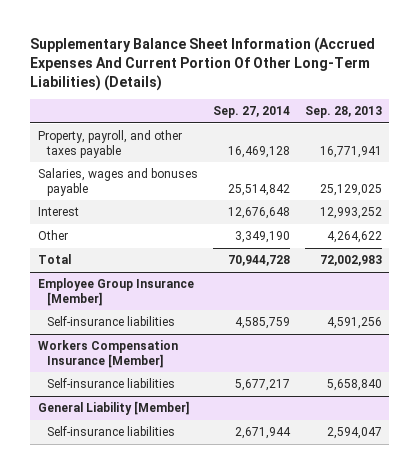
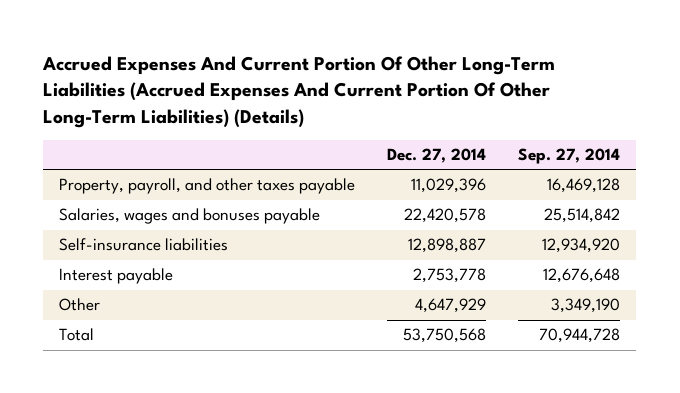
[30,37,376,91] Supplementary Balance Sheet Information (Accrued Expenses And Current Portion Of Other Long-Term Liabilities) (Details) -> [42,55,556,128] Accrued Expenses And Current Portion Of Other Long-Term Liabilities (Accrued Expenses And Current Portion Of Other Long-Term Liabilities) (Details)
[304,106,382,119] Sep. 28, 2013 -> none
none -> [387,147,487,163] Dec. 27, 2014
none -> [59,238,229,252] Self-insurance liabilities
[37,207,79,217] Interest -> [59,268,174,285] Interest payable
[37,278,194,306] Employee Group Insurance [Member] -> none
[46,316,175,327] Self-insurance liabilities -> none
[37,340,178,368] Workers Compensation Insurance [Member] -> none
[46,378,175,389] Self-insurance liabilities -> none
[37,401,189,416] General Liability [Member] -> none
[46,426,175,437] Self-insurance liabilities -> none

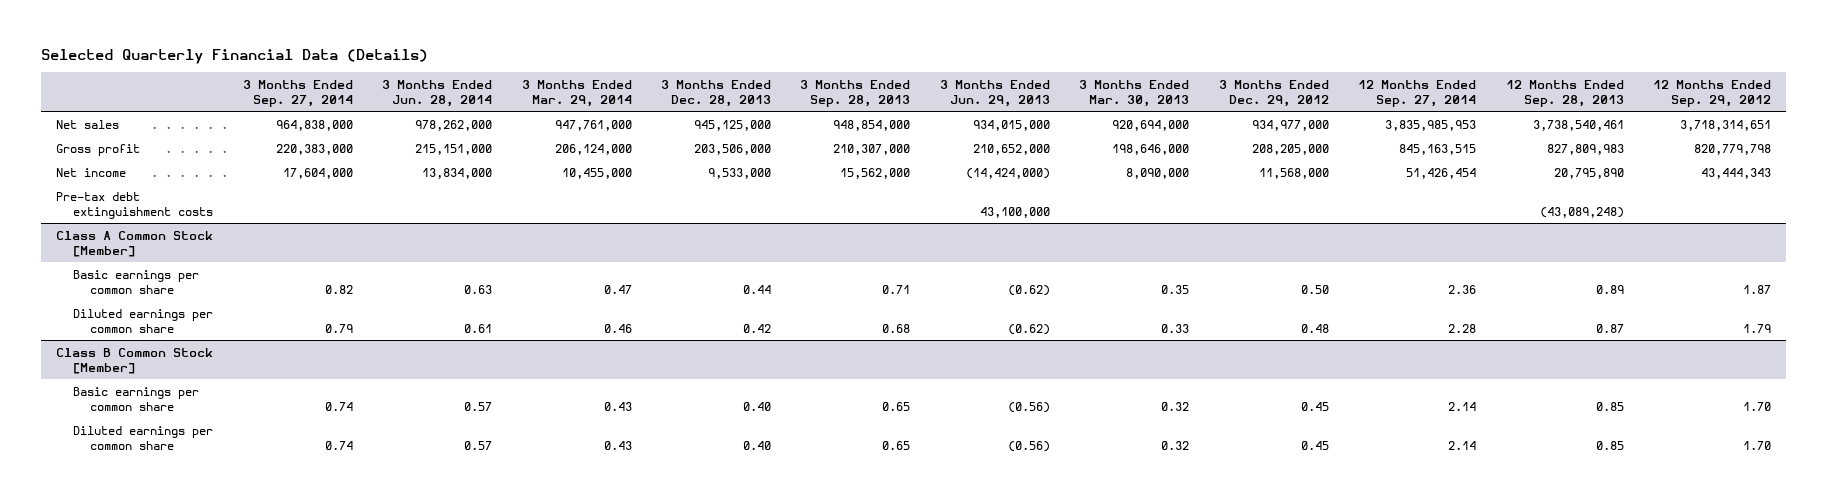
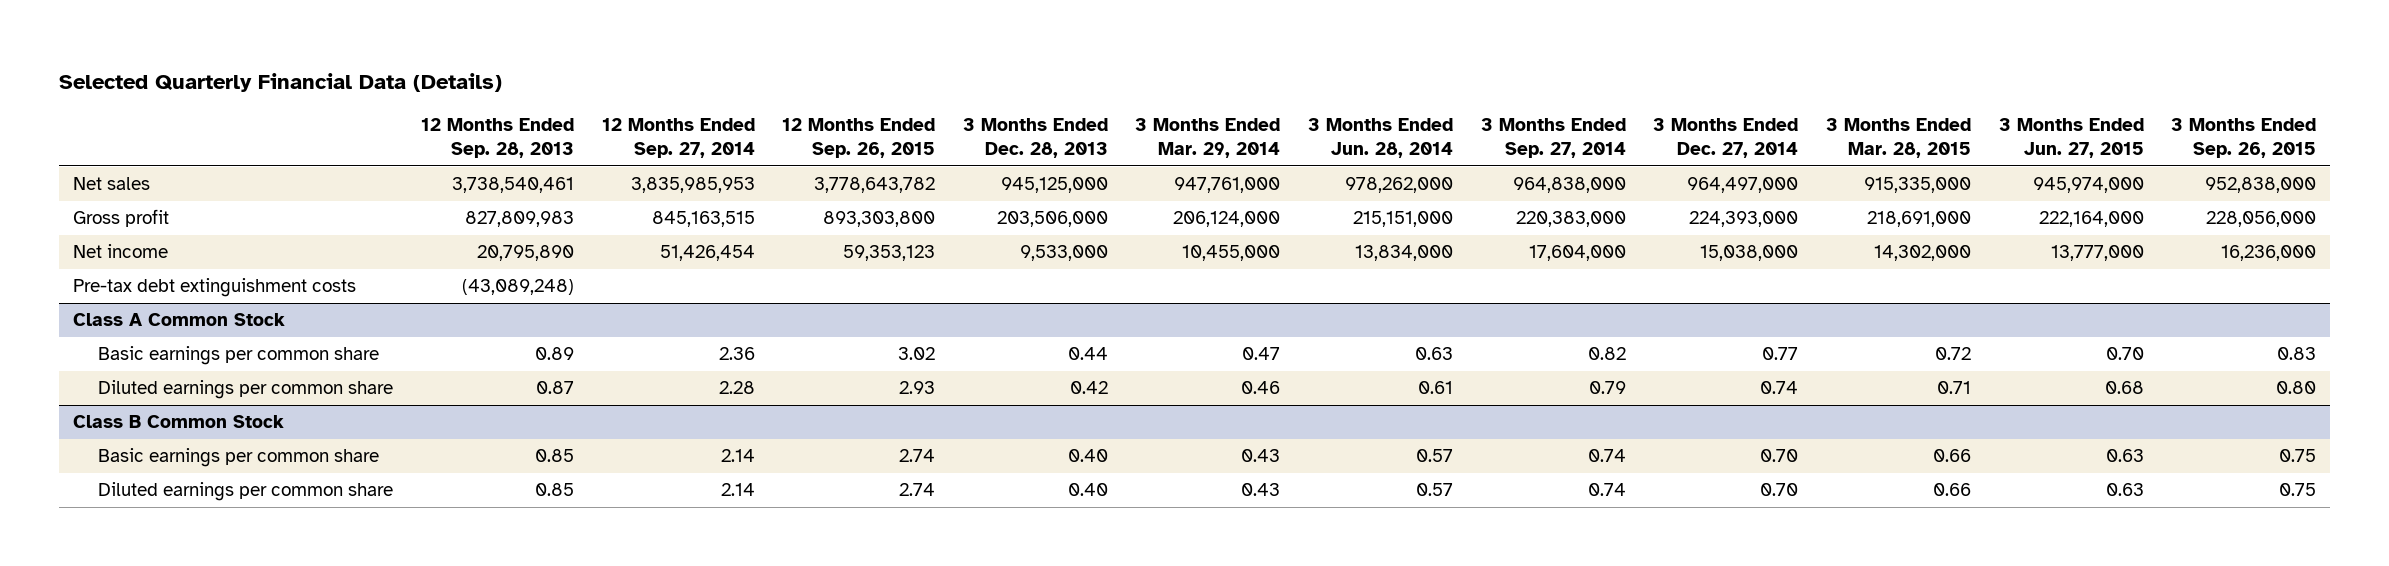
[800,79,911,108] 3 Months Ended Sep. 28, 2013 -> none
[939,79,1050,108] 3 Months Ended Jun. 29, 2013 -> none
[1079,79,1190,108] 3 Months Ended Mar. 30, 2013 -> none
[1218,79,1329,108] 3 Months Ended Dec. 29, 2012 -> none
[1653,79,1772,108] 12 Months Ended Sep. 29, 2012 -> none
none -> [782,118,936,159] 12 Months Ended Sep. 26, 2015
none -> [1653,118,1799,159] 3 Months Ended Dec. 27, 2014
none -> [1825,118,1971,159] 3 Months Ended Mar. 28, 2015
none -> [1998,118,2144,159] 3 Months Ended Jun. 27, 2015
none -> [2171,118,2317,159] 3 Months Ended Sep. 26, 2015
[56,230,214,257] Class A Common Stock [Member] -> [73,313,286,327] Class A Common Stock
[56,347,214,374] Class B Common Stock [Member] -> [73,415,285,429] Class B Common Stock

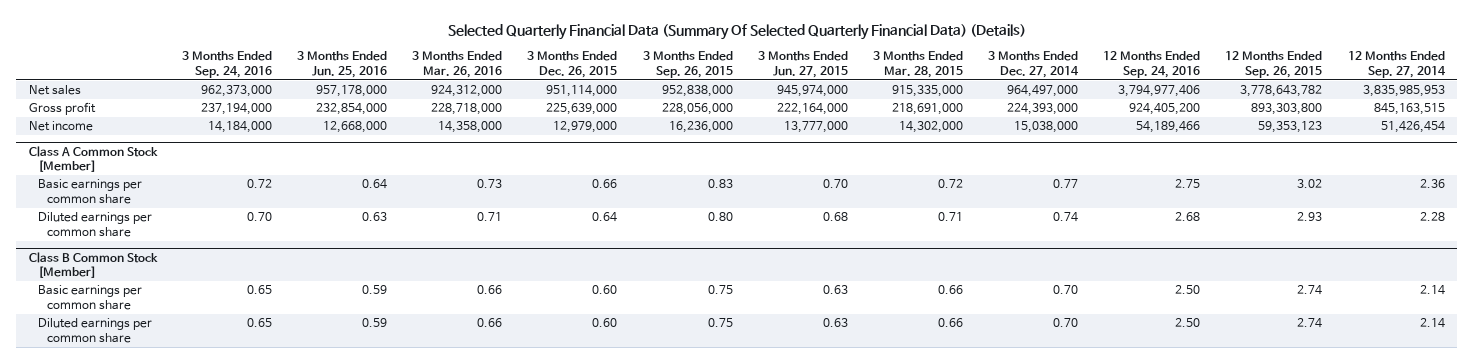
[59,72,503,92] Selected Quarterly Financial Data (Details) -> [447,23,1026,40] Selected Quarterly Financial Data (Summary Of Selected Quarterly Financial Data) (Details)
[420,118,574,159] 12 Months Ended Sep. 28, 2013 -> none
[962,118,1108,159] 3 Months Ended Dec. 28, 2013 -> none
[1135,118,1281,159] 3 Months Ended Mar. 29, 2014 -> none
[1308,118,1454,159] 3 Months Ended Jun. 28, 2014 -> none
[1480,118,1626,159] 3 Months Ended Sep. 27, 2014 -> none
none -> [182,51,273,78] 3 Months Ended Sep. 24, 2016
none -> [297,51,388,78] 3 Months Ended Jun. 25, 2016
none -> [412,51,503,78] 3 Months Ended Mar. 26, 2016
none -> [527,51,618,78] 3 Months Ended Dec. 26, 2015
none -> [1103,51,1201,78] 12 Months Ended Sep. 24, 2016
[73,278,357,298] Pre-tax debt extinguishment costs -> none
[73,313,286,327] Class A Common Stock -> [28,145,158,173] Class A Common Stock [Member]
[73,415,285,429] Class B Common Stock -> [28,251,158,279] Class B Common Stock [Member]

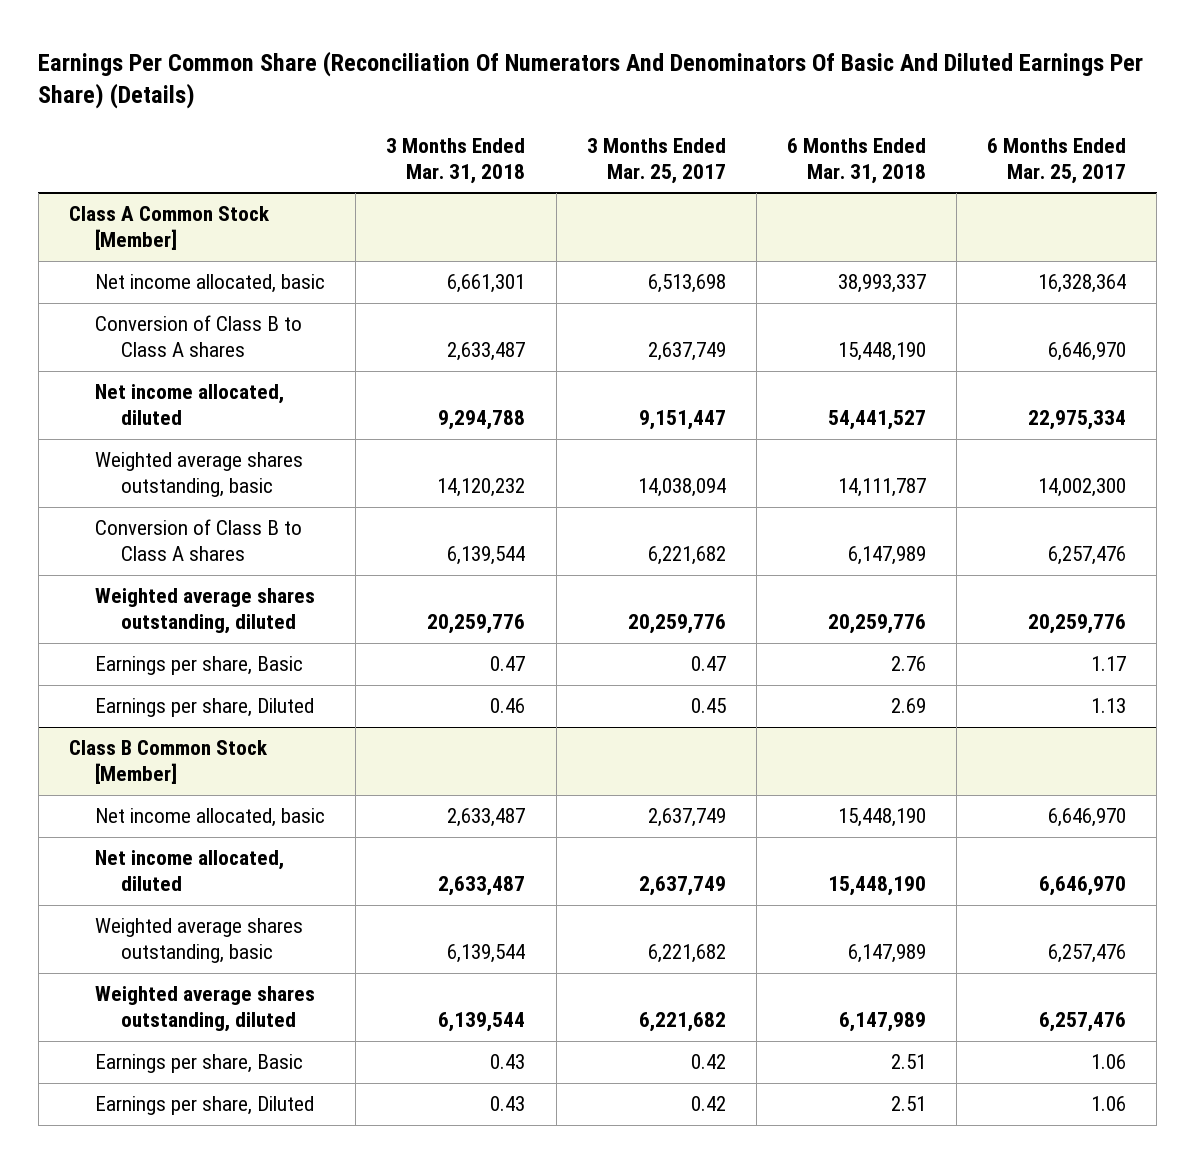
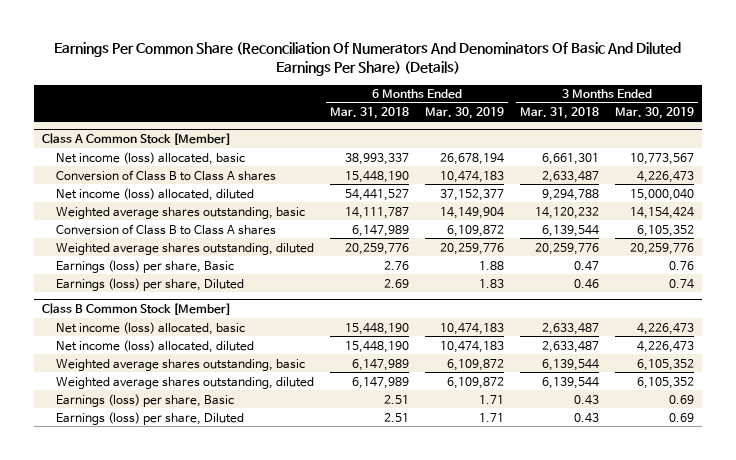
[586,137,726,184] 3 Months Ended Mar. 25, 2017 -> none
[987,137,1127,184] 6 Months Ended Mar. 25, 2017 -> none
none -> [424,107,504,120] Mar. 30, 2019
none -> [614,107,694,120] Mar. 30, 2019
[95,274,326,294] Net income allocated, basic -> [55,151,245,165] Net income (loss) allocated, basic
[95,384,285,426] Net income allocated, diluted -> [55,187,254,201] Net income (loss) allocated, diluted
[95,656,304,676] Earnings per share, Basic -> [55,259,234,273] Earnings (loss) per share, Basic
[95,698,315,718] Earnings per share, Diluted -> [55,277,244,291] Earnings (loss) per share, Diluted
[95,808,326,828] Net income allocated, basic -> [55,321,245,335] Net income (loss) allocated, basic
[95,850,285,892] Net income allocated, diluted -> [55,339,254,353] Net income (loss) allocated, diluted
[95,1054,304,1074] Earnings per share, Basic -> [55,393,234,407] Earnings (loss) per share, Basic
[95,1096,315,1116] Earnings per share, Diluted -> [55,411,244,425] Earnings (loss) per share, Diluted

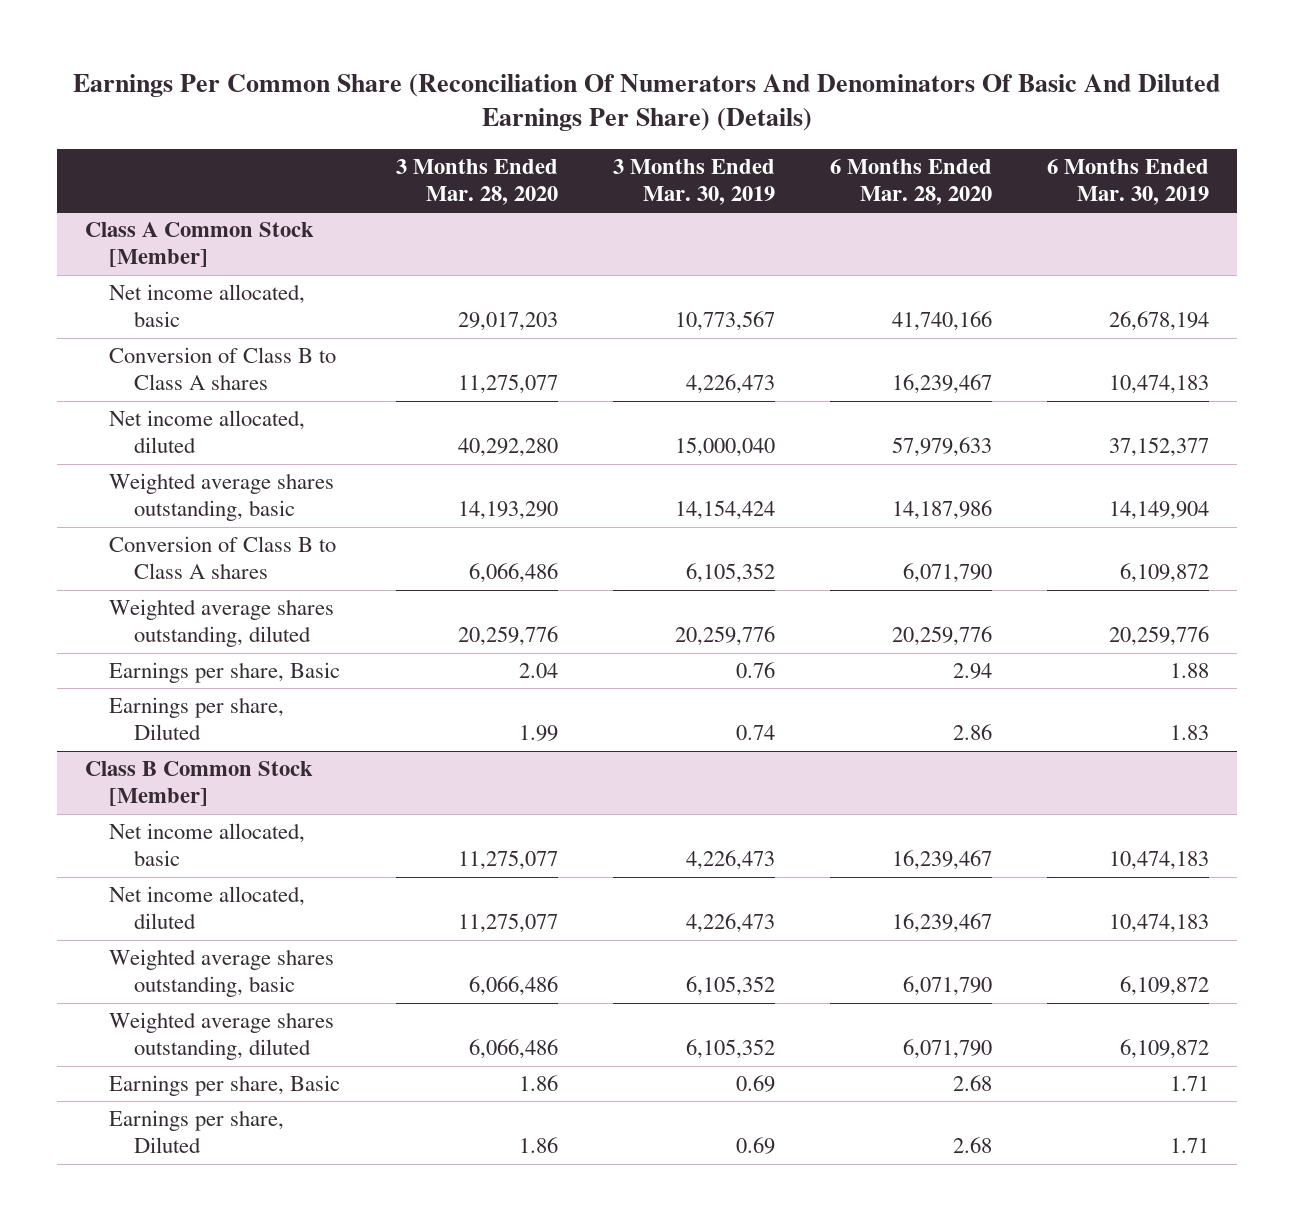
[329,107,409,120] Mar. 31, 2018 -> none
[519,107,599,120] Mar. 31, 2018 -> none
none -> [395,158,558,206] 3 Months Ended Mar. 28, 2020
none -> [830,158,993,206] 6 Months Ended Mar. 28, 2020
[55,151,245,165] Net income (loss) allocated, basic -> [109,283,306,328] Net income allocated, basic
[55,187,254,201] Net income (loss) allocated, diluted -> [109,409,306,454] Net income allocated, diluted
[55,259,234,273] Earnings (loss) per share, Basic -> [109,661,341,683] Earnings per share, Basic
[55,277,244,291] Earnings (loss) per share, Diluted -> [109,696,285,741] Earnings per share, Diluted
[55,321,245,335] Net income (loss) allocated, basic -> [109,822,306,867] Net income allocated, basic
[55,339,254,353] Net income (loss) allocated, diluted -> [109,885,306,930] Net income allocated, diluted
[55,393,234,407] Earnings (loss) per share, Basic -> [109,1074,341,1096] Earnings per share, Basic
[55,411,244,425] Earnings (loss) per share, Diluted -> [109,1109,285,1154] Earnings per share, Diluted

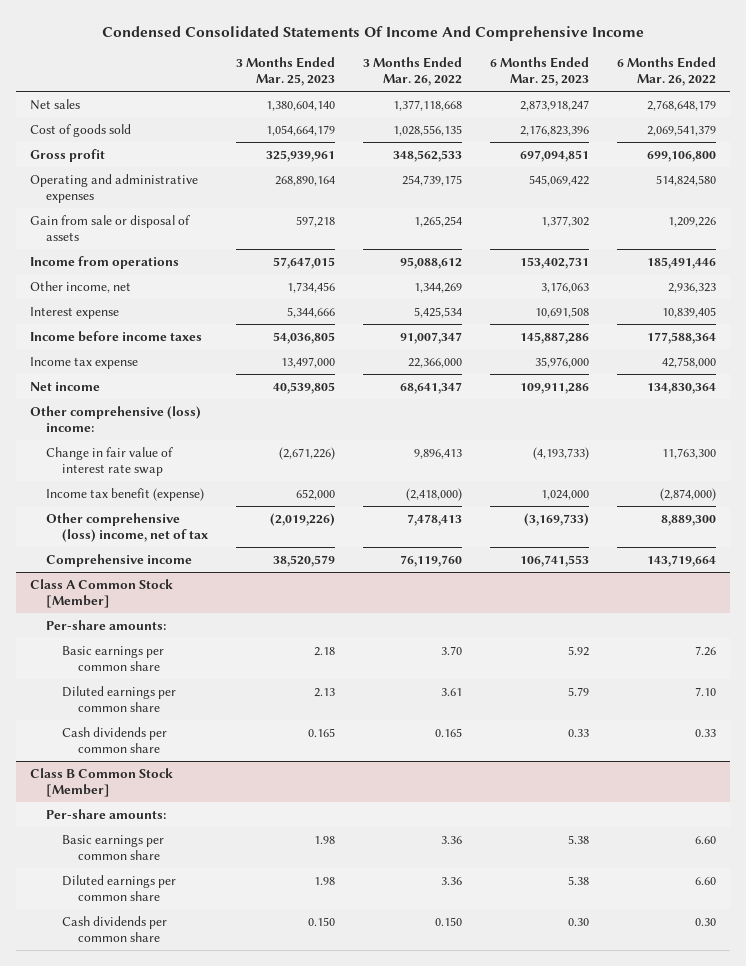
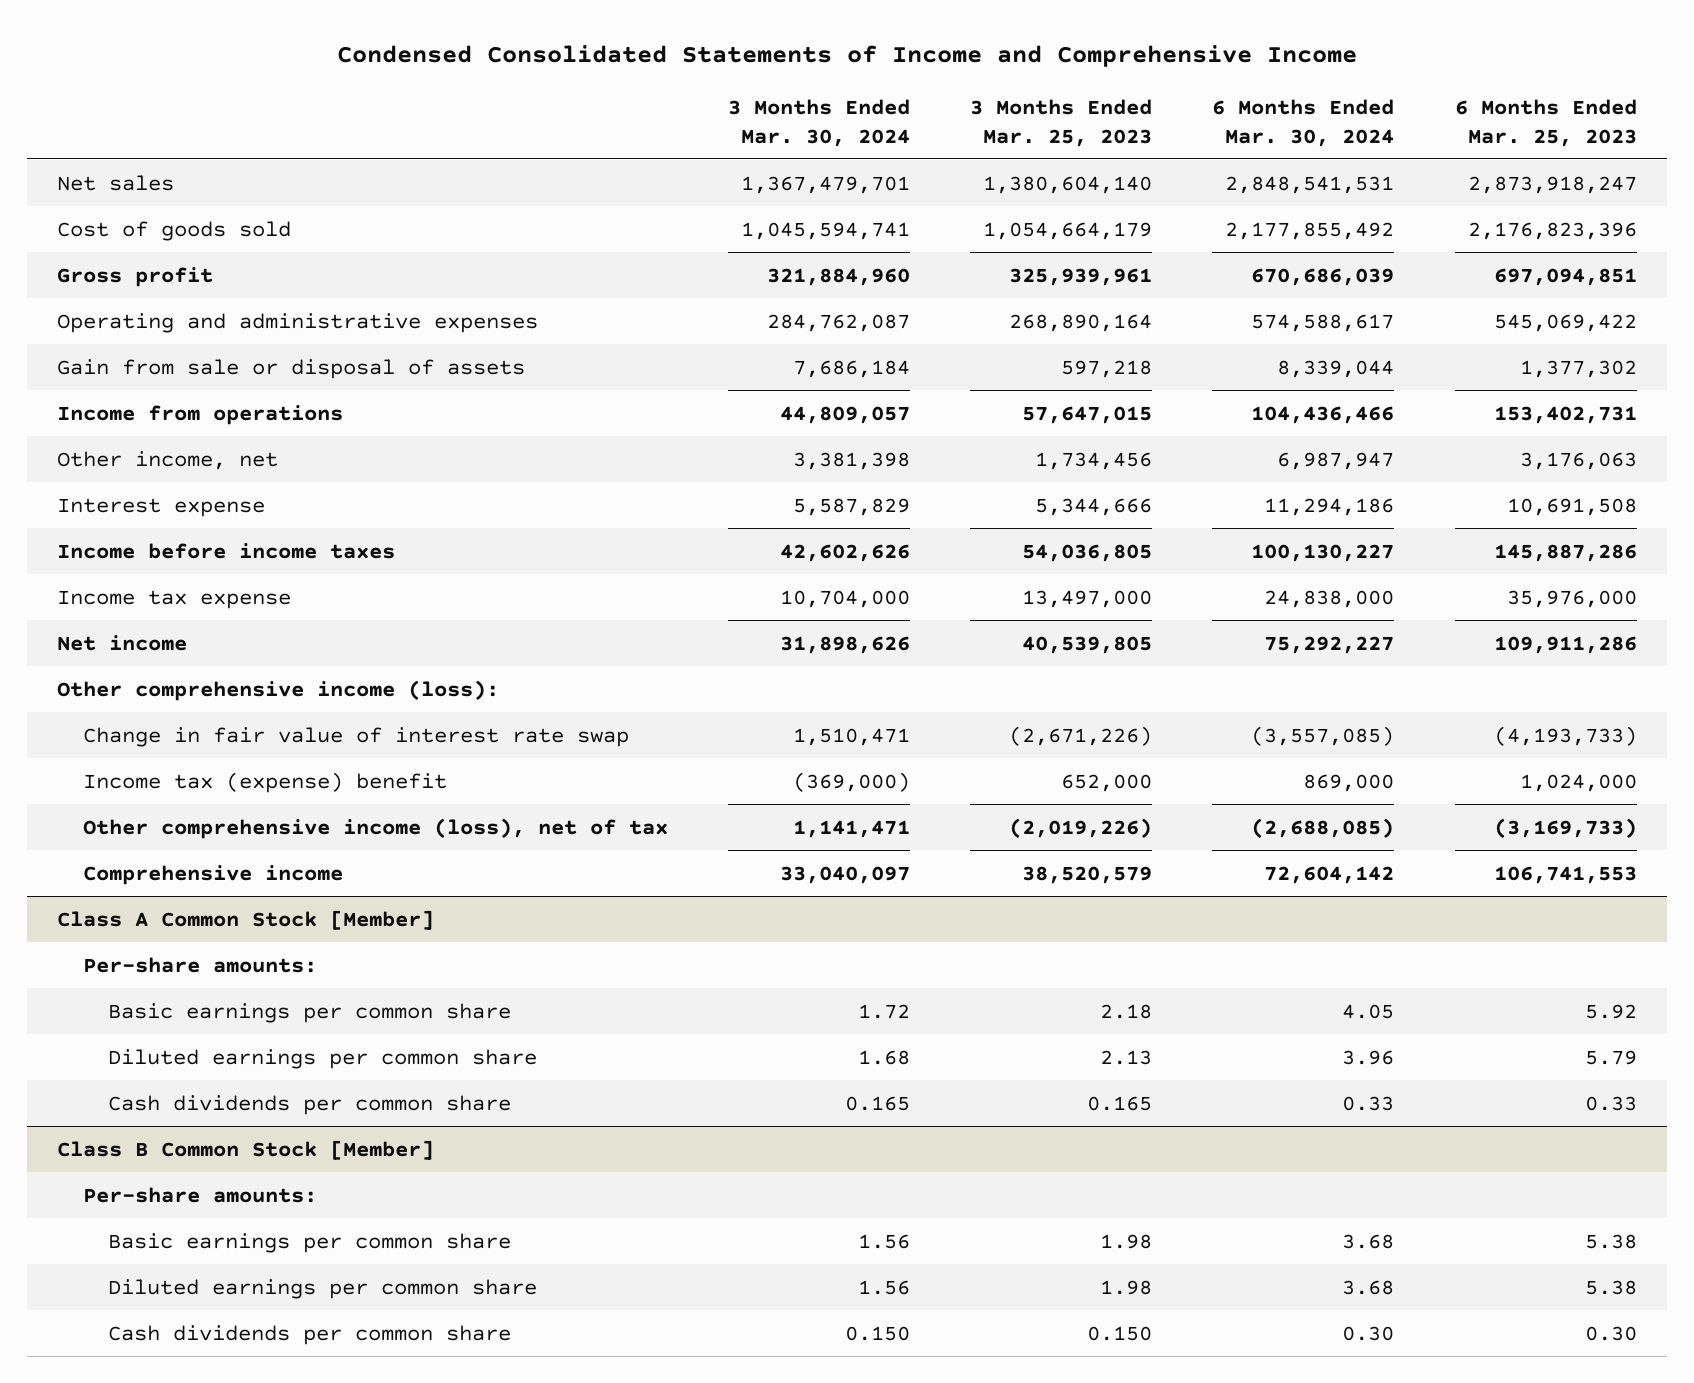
[101,25,644,41] Condensed Consolidated Statements Of Income And Comprehensive Income -> [336,44,1357,67] Condensed Consolidated Statements of Income and Comprehensive Income
[363,57,463,86] 3 Months Ended Mar. 26, 2022 -> none
[616,57,716,86] 6 Months Ended Mar. 26, 2022 -> none
none -> [727,98,910,147] 3 Months Ended Mar. 30, 2024
none -> [1212,98,1395,147] 6 Months Ended Mar. 30, 2024
[30,405,202,432] Other comprehensive (loss) income: -> [57,679,500,701] Other comprehensive income (loss):
[46,487,205,501] Income tax benefit (expense) -> [82,771,447,793] Income tax (expense) benefit
[46,512,209,542] Other comprehensive (loss) income, net of tax -> [82,817,668,839] Other comprehensive income (loss), net of tax

